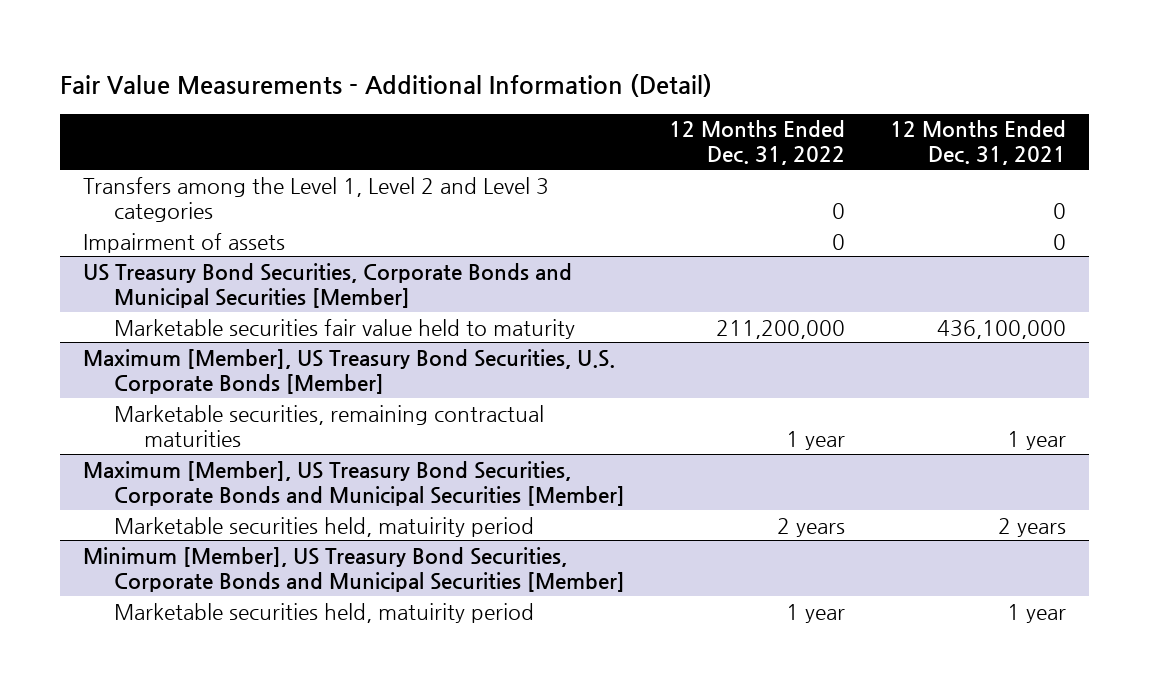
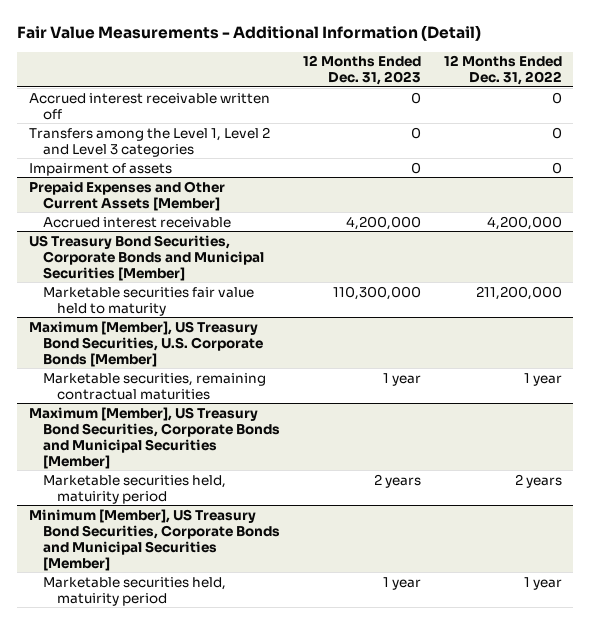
[890,120,1067,166] 12 Months Ended Dec. 31, 2021 -> none
none -> [302,55,421,86] 12 Months Ended Dec. 31, 2023
none -> [28,92,270,120] Accrued interest receivable written off
none -> [28,180,225,211] Prepaid Expenses and Other Current Assets [Member]
none -> [42,216,231,228] Accrued interest receivable

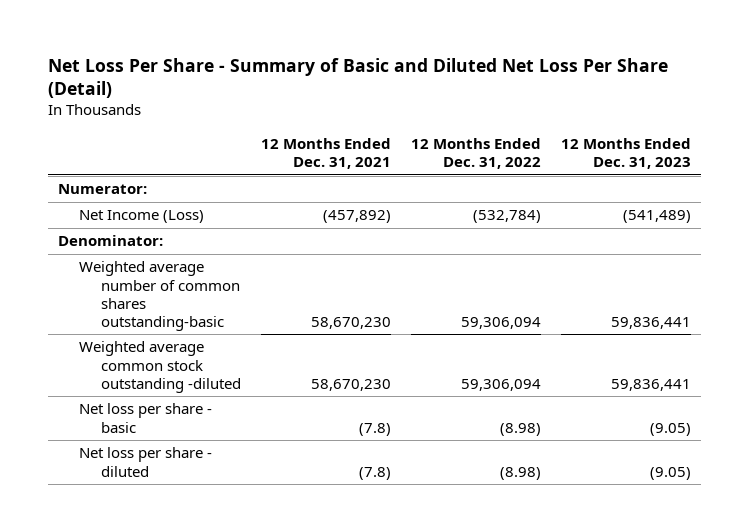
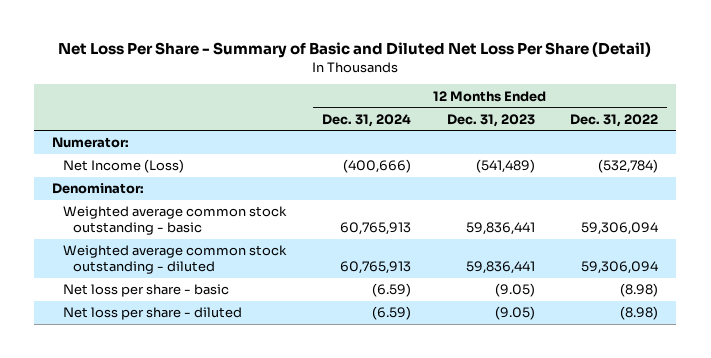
[260,138,391,170] 12 Months Ended Dec. 31, 2021 -> none
none -> [321,113,411,127] Dec. 31, 2024
[79,261,240,331] Weighted average number of common shares outstanding-basic -> [62,206,287,236] Weighted average common stock outstanding - basic
[79,341,241,393] Weighted average common stock outstanding -diluted -> [62,245,287,275] Weighted average common stock outstanding - diluted

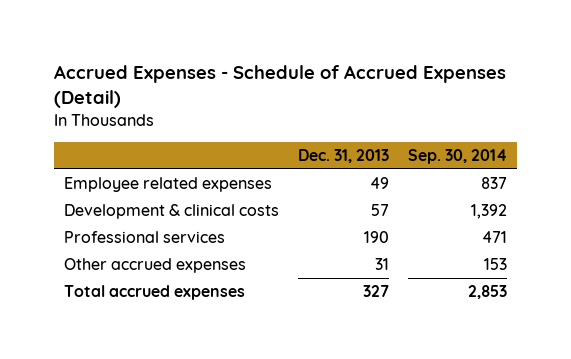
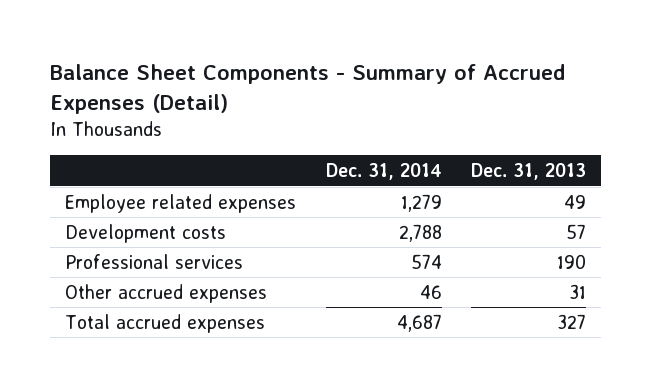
[53,64,506,109] Accrued Expenses - Schedule of Accrued Expenses (Detail) -> [49,63,565,114] Balance Sheet Components - Summary of Accrued Expenses (Detail)
[408,149,508,165] Sep. 30, 2014 -> none
none -> [325,163,442,181] Dec. 31, 2014
[63,204,279,220] Development & clinical costs -> [64,223,226,243] Development costs

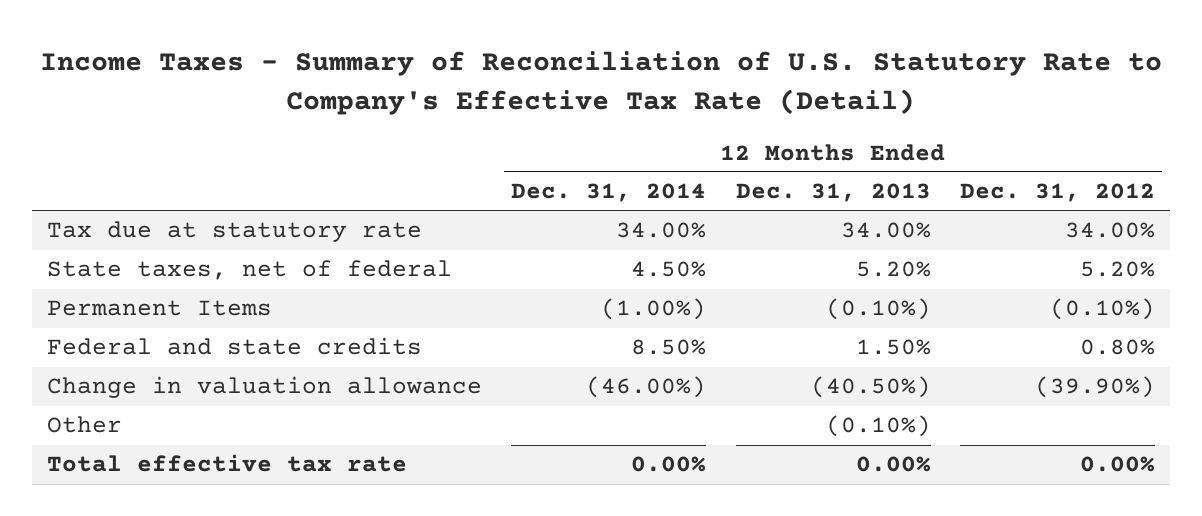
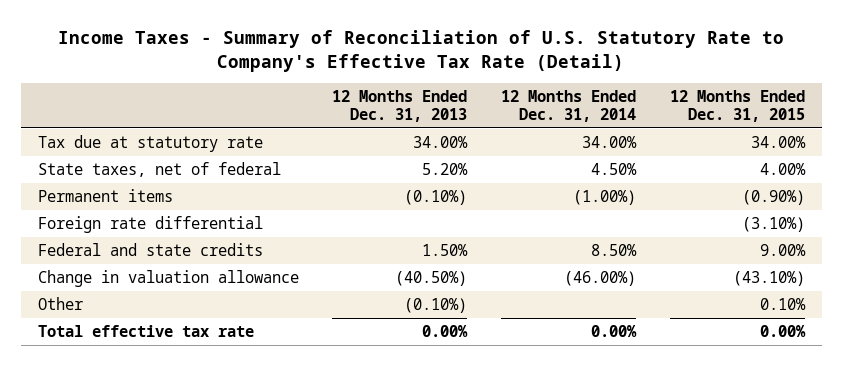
[960,183,1156,203] Dec. 31, 2012 -> none
none -> [669,90,805,122] 12 Months Ended Dec. 31, 2015
[46,300,272,317] Permanent Items -> [37,188,173,202] Permanent items
none -> [37,215,263,233] Foreign rate differential

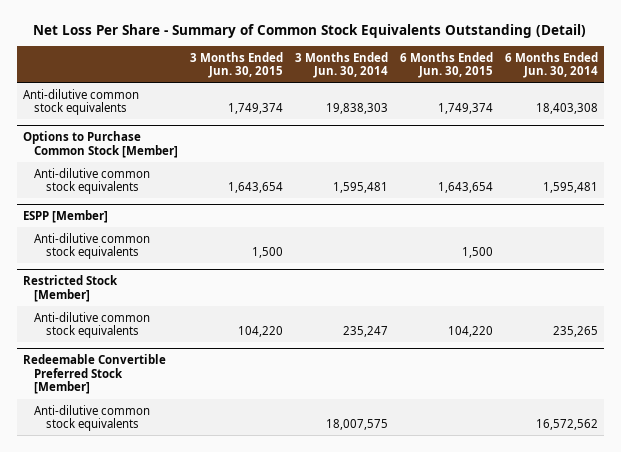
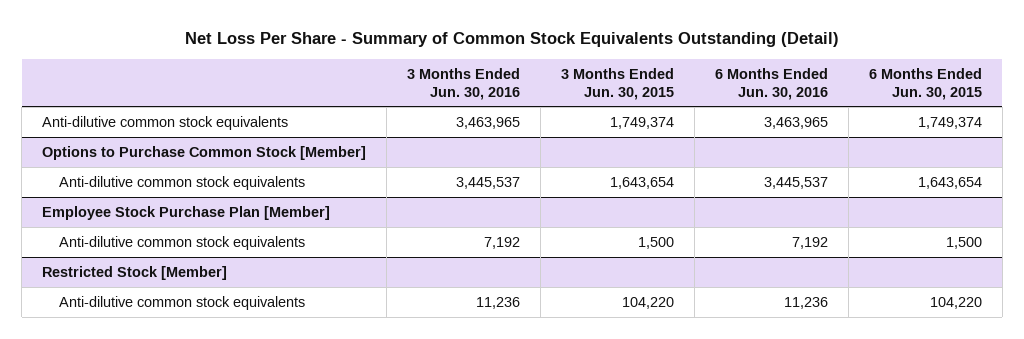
[295,51,389,79] 3 Months Ended Jun. 30, 2014 -> none
[505,51,599,79] 6 Months Ended Jun. 30, 2014 -> none
none -> [407,67,521,100] 3 Months Ended Jun. 30, 2016
none -> [714,67,828,100] 6 Months Ended Jun. 30, 2016
[22,210,108,224] ESPP [Member] -> [42,205,331,220] Employee Stock Purchase Plan [Member]
[22,354,166,395] Redeemable Convertible Preferred Stock [Member] -> none
[34,404,151,432] Anti-dilutive common stock equivalents -> none

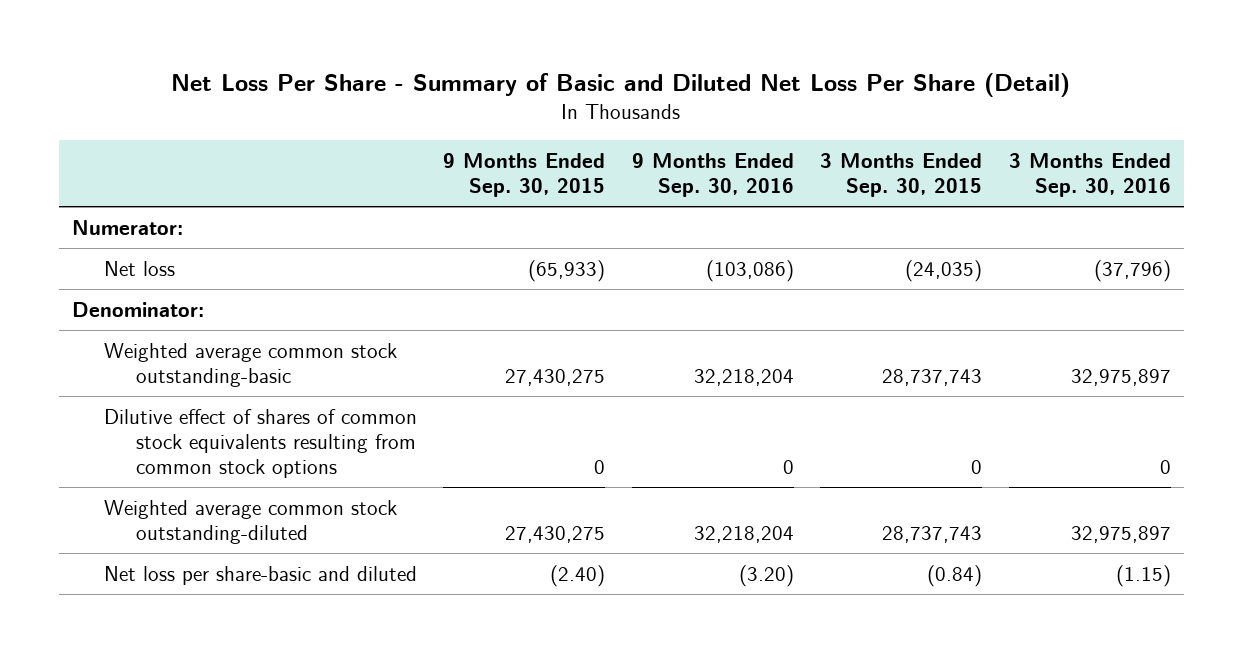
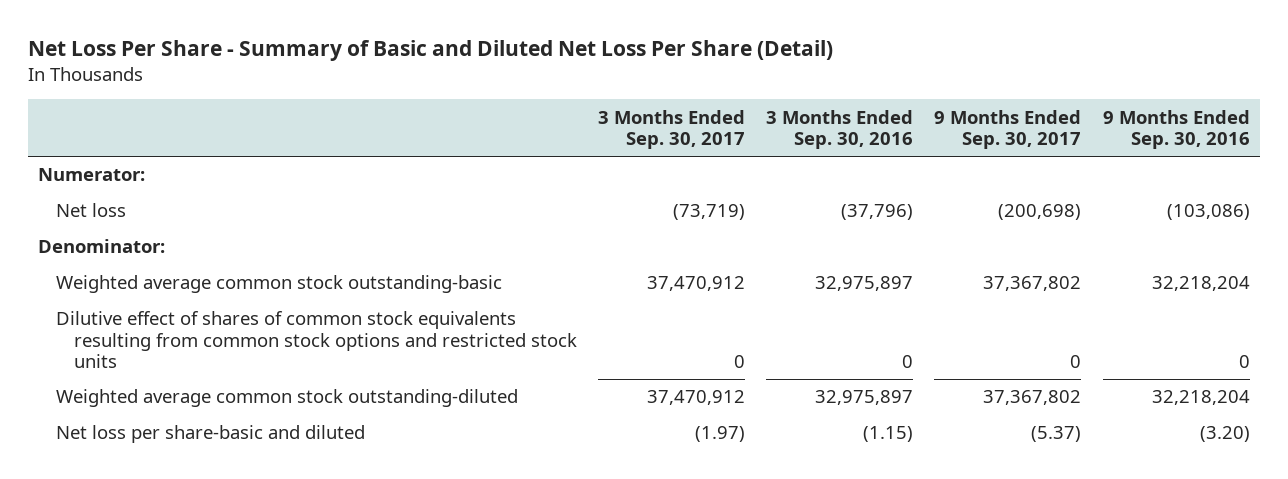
[443,152,606,197] 9 Months Ended Sep. 30, 2015 -> none
[820,152,983,197] 3 Months Ended Sep. 30, 2015 -> none
none -> [598,109,746,149] 3 Months Ended Sep. 30, 2017
none -> [934,109,1082,149] 9 Months Ended Sep. 30, 2017
[103,408,417,478] Dilutive effect of shares of common stock equivalents resulting from common stock options -> [56,311,577,369] Dilutive effect of shares of common stock equivalents resulting from common stock options and restricted stock units

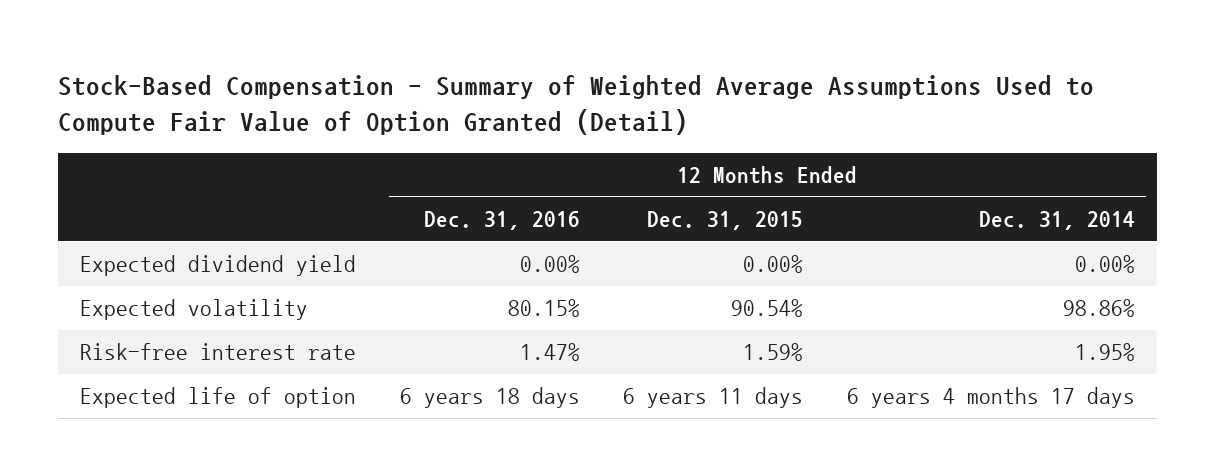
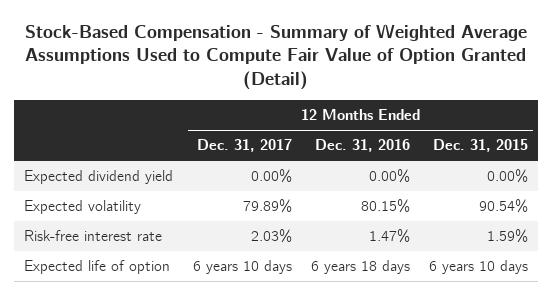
[978,211,1135,231] Dec. 31, 2014 -> none
none -> [196,139,292,153] Dec. 31, 2017
[623,387,804,409] 6 years 11 days -> [429,260,529,275] 6 years 10 days

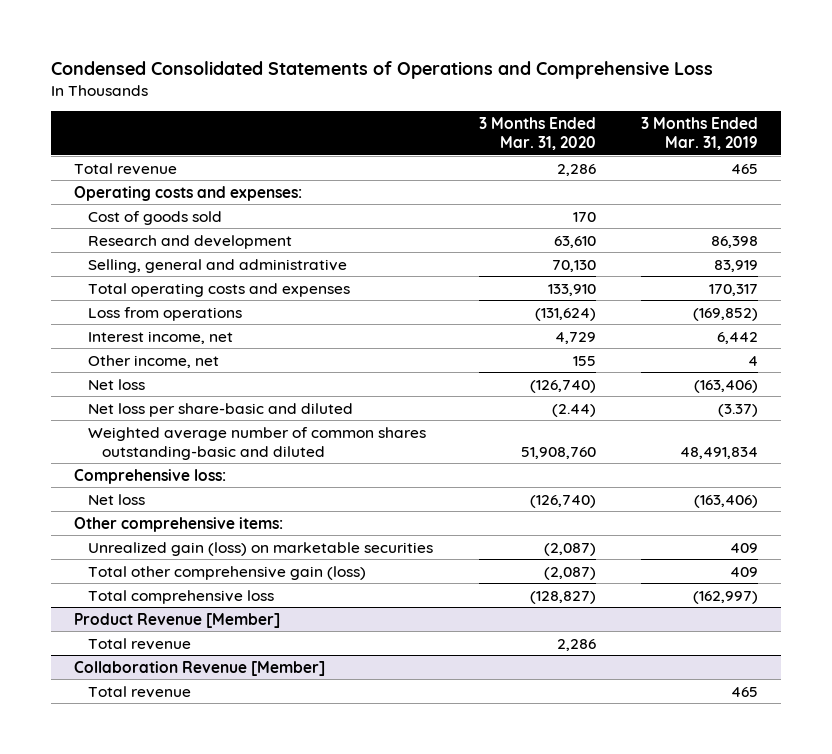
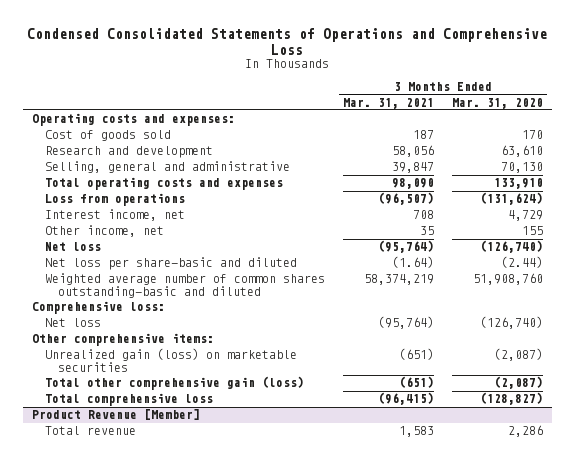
[641,117,759,151] 3 Months Ended Mar. 31, 2019 -> none
none -> [343,97,435,109] Mar. 31, 2021
[73,162,177,175] Total revenue -> none
[73,660,325,676] Collaboration Revenue [Member] -> none
[87,685,191,698] Total revenue -> none

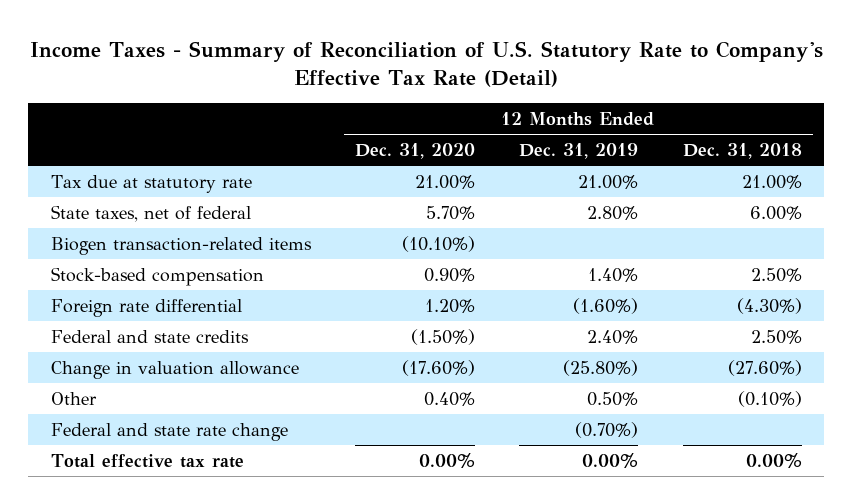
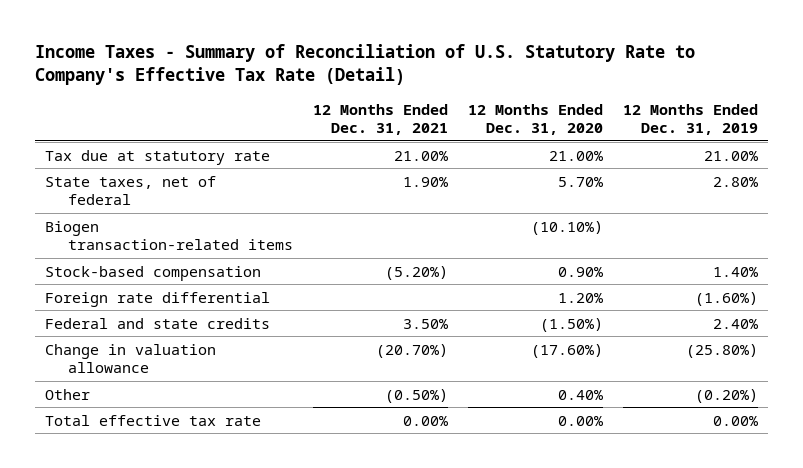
[682,142,802,159] Dec. 31, 2018 -> none
none -> [313,103,449,136] 12 Months Ended Dec. 31, 2021
[50,422,288,441] Federal and state rate change -> none
[587,391,639,406] 0.50% -> [694,388,758,403] (0.20%)

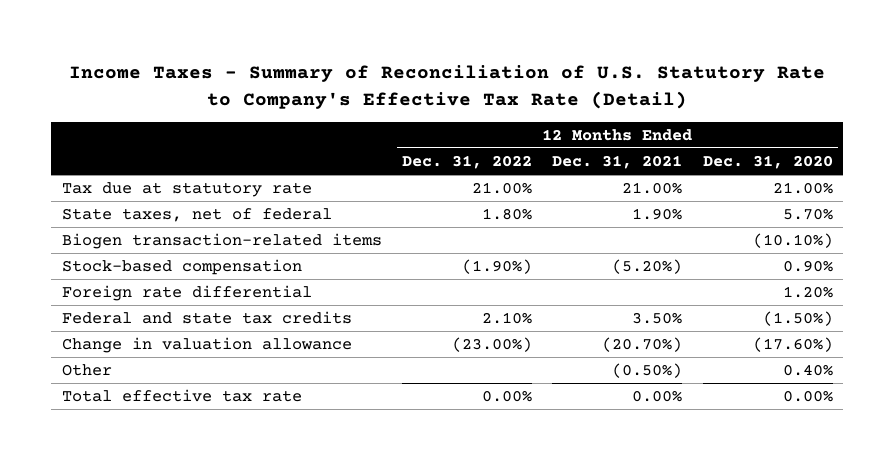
[622,103,758,136] 12 Months Ended Dec. 31, 2019 -> none
none -> [401,155,532,170] Dec. 31, 2022
[45,317,271,329] Federal and state credits -> [61,311,352,325] Federal and state tax credits

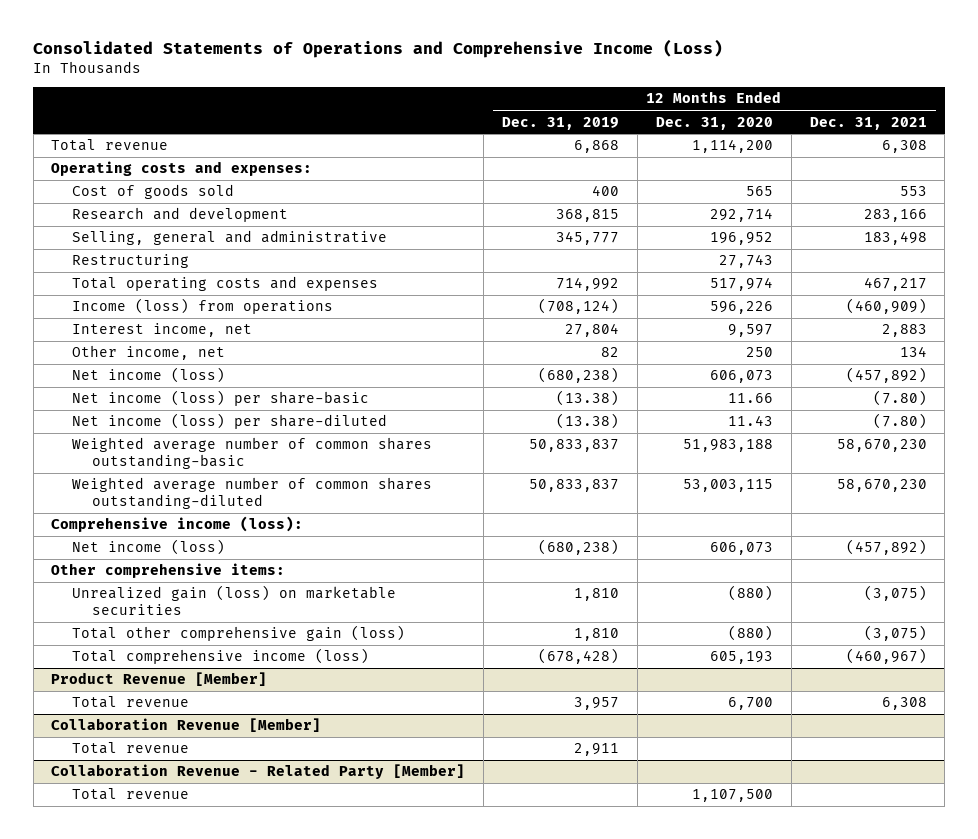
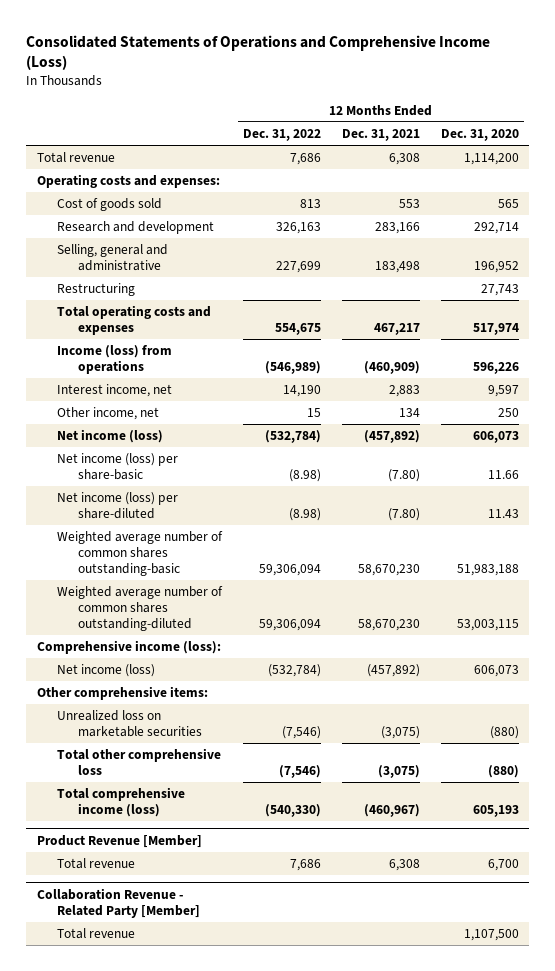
[502,116,620,130] Dec. 31, 2019 -> none
none -> [242,128,321,141] Dec. 31, 2022
[71,585,396,616] Unrealized gain (loss) on marketable securities -> [57,709,202,737] Unrealized loss on marketable securities
[71,625,405,642] Total other comprehensive gain (loss) -> [57,747,222,775] Total other comprehensive loss
[51,718,322,733] Collaboration Revenue [Member] -> none
[71,742,189,755] Total revenue -> none

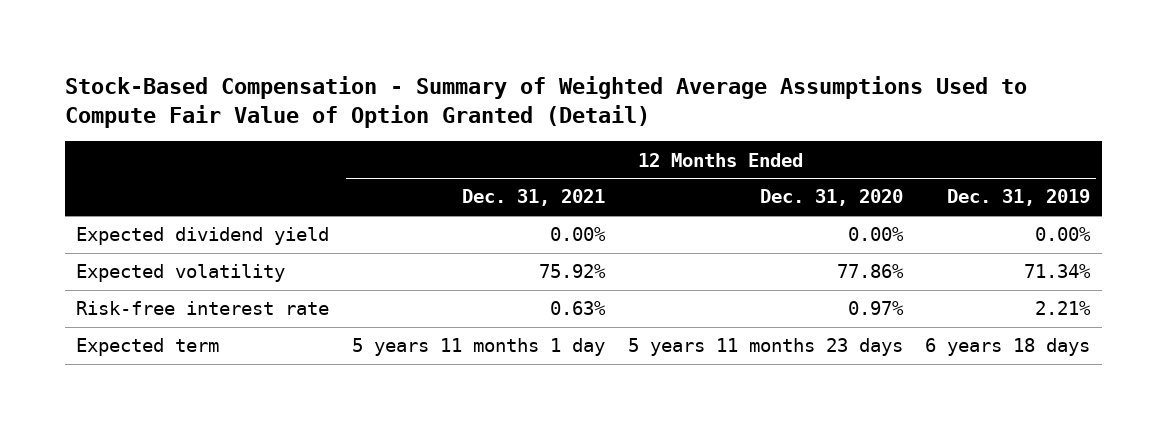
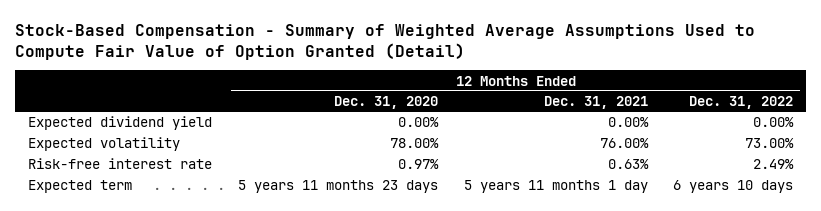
[947,189,1091,207] Dec. 31, 2019 -> none
none -> [689,96,794,110] Dec. 31, 2022
[539,264,607,279] 75.92% -> [599,138,649,149] 76.00%
[836,264,904,279] 77.86% -> [389,138,439,149] 78.00%

